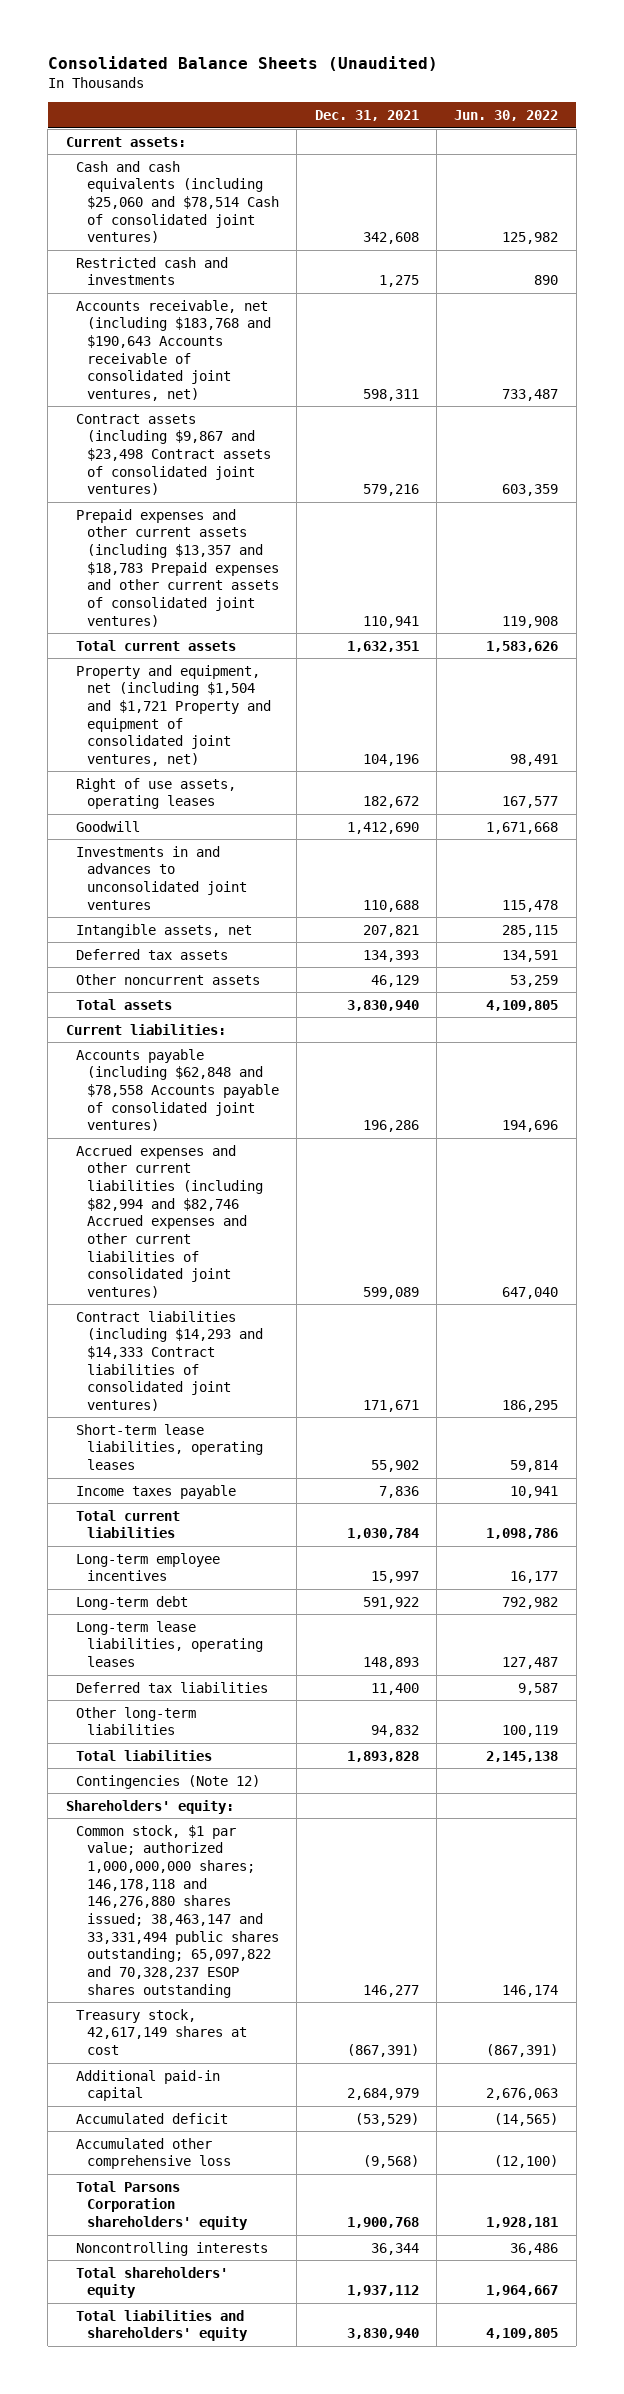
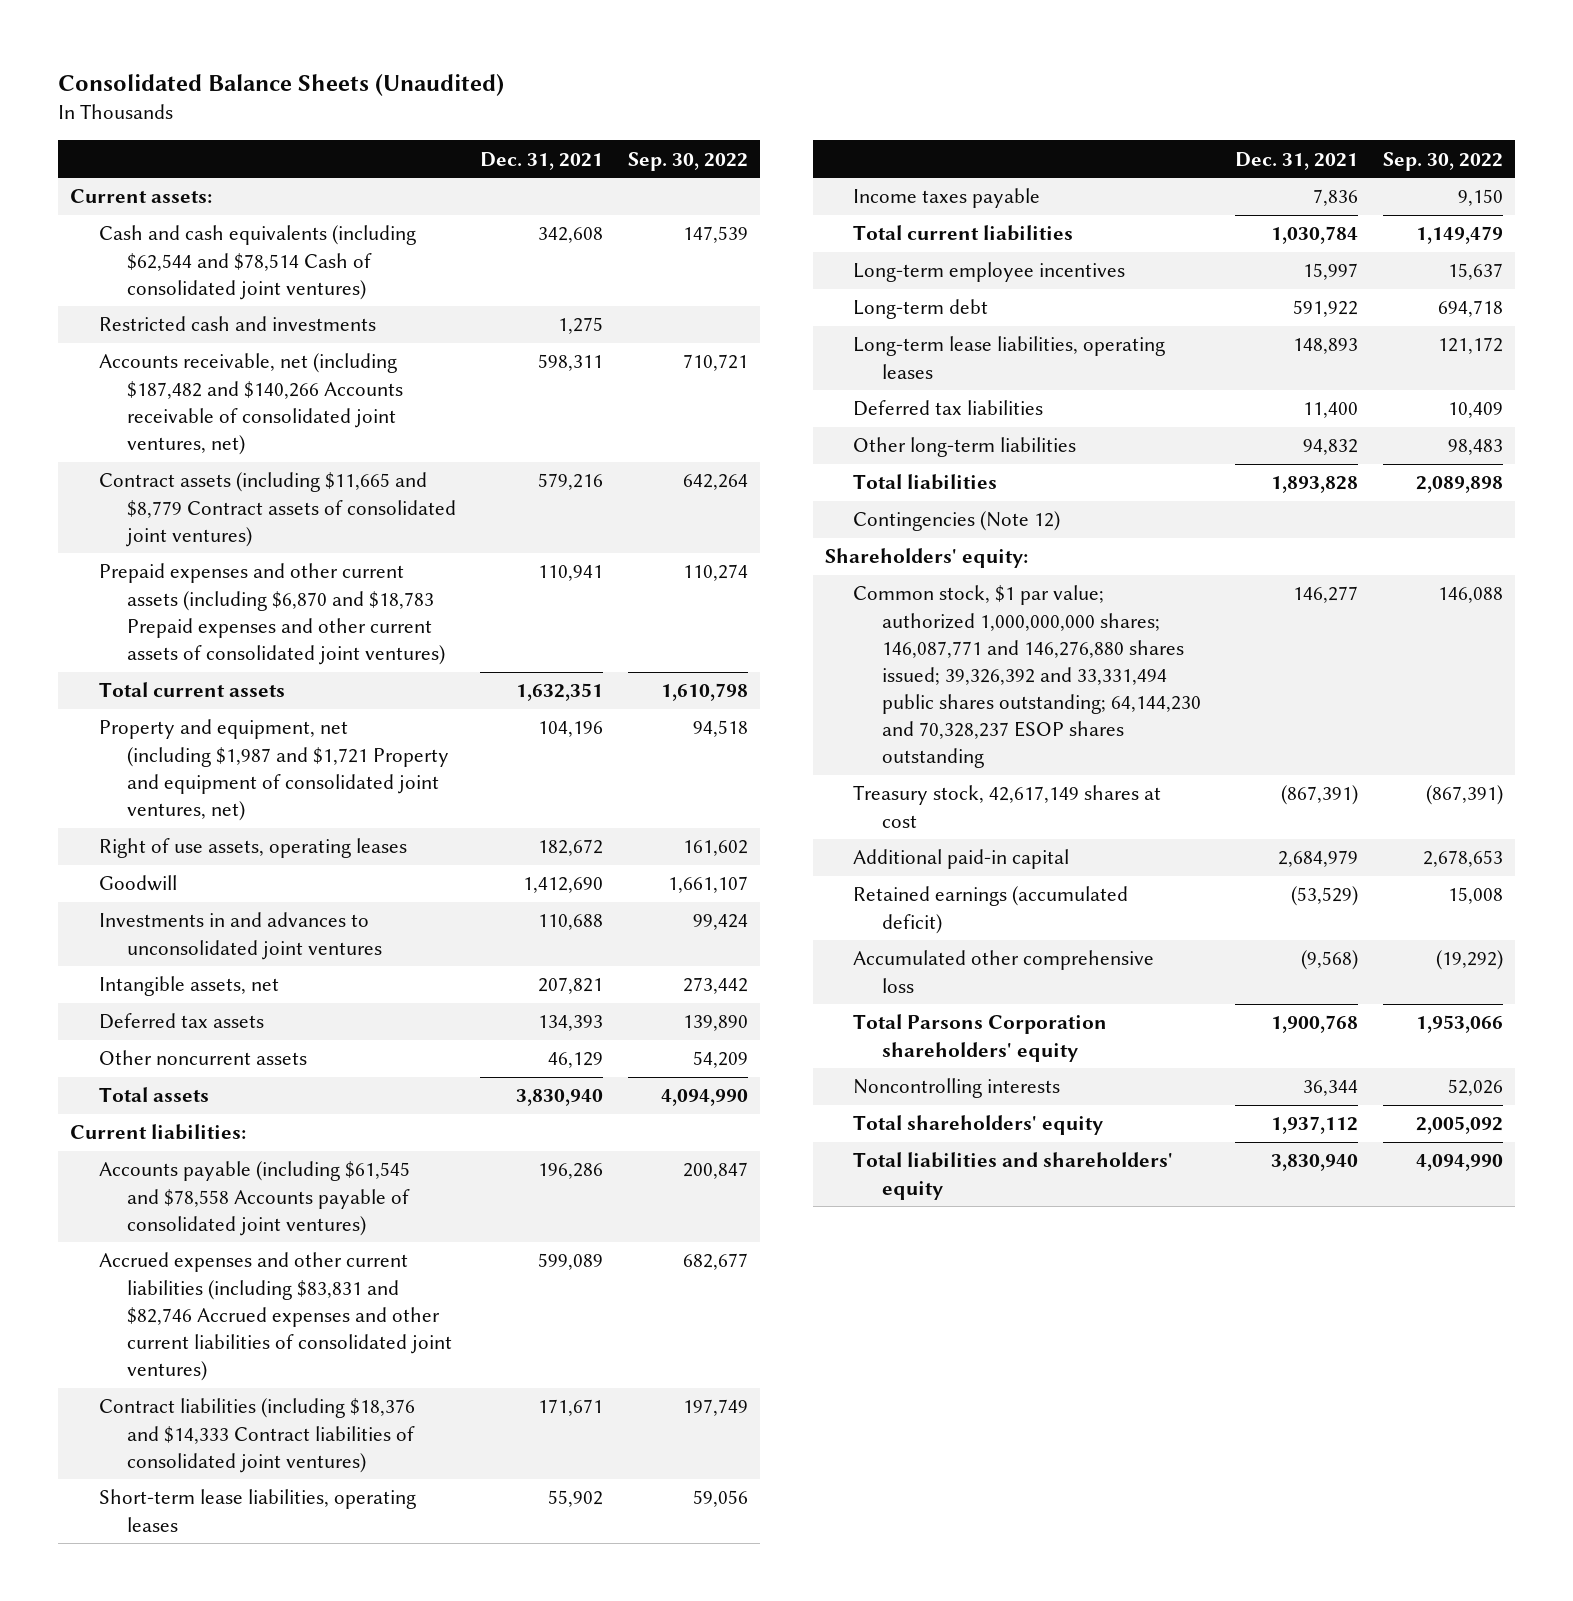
[454,110,559,122] Jun. 30, 2022 -> none
none -> [627,151,748,171] Sep. 30, 2022
[76,160,279,244] Cash and cash equivalents (including $25,060 and $78,514 Cash of consolidated joint ventures) -> [98,225,416,300] Cash and cash equivalents (including $62,544 and $78,514 Cash of consolidated joint ventures)
[76,299,271,402] Accounts receivable, net (including $183,768 and $190,643 Accounts receivable of consolidated joint ventures, net) -> [98,353,404,455] Accounts receivable, net (including $187,482 and $140,266 Accounts receivable of consolidated joint ventures, net)
[76,413,271,496] Contract assets (including $9,867 and $23,498 Contract assets of consolidated joint ventures) -> [98,472,457,547] Contract assets (including $11,665 and $8,779 Contract assets of consolidated joint ventures)
[76,508,279,627] Prepaid expenses and other current assets (including $13,357 and $18,783 Prepaid expenses and other current assets of consolidated joint ventures) -> [98,563,446,665] Prepaid expenses and other current assets (including $6,870 and $18,783 Prepaid expenses and other current assets of consolidated joint ventures)
[76,664,271,767] Property and equipment, net (including $1,504 and $1,721 Property and equipment of consolidated joint ventures, net) -> [98,719,450,821] Property and equipment, net (including $1,987 and $1,721 Property and equipment of consolidated joint ventures, net)
[76,1048,279,1132] Accounts payable (including $62,848 and $78,558 Accounts payable of consolidated joint ventures) -> [98,1161,411,1236] Accounts payable (including $61,545 and $78,558 Accounts payable of consolidated joint ventures)
[76,1144,263,1298] Accrued expenses and other current liabilities (including $82,994 and $82,746 Accrued expenses and other current liabilities of consolidated joint ventures) -> [98,1252,453,1381] Accrued expenses and other current liabilities (including $83,831 and $82,746 Accrued expenses and other current liabilities of consolidated joint ventures)
[76,1310,263,1412] Contract liabilities (including $14,293 and $14,333 Contract liabilities of consolidated joint ventures) -> [98,1398,416,1473] Contract liabilities (including $18,376 and $14,333 Contract liabilities of consolidated joint ventures)
[76,1824,279,1998] Common stock, $1 par value; authorized 1,000,000,000 shares; 146,178,118 and 146,276,880 shares issued; 38,463,147 and 33,331,494 public shares outstanding; 65,097,822 and 70,328,237 ESOP shares outstanding -> [853,585,1201,768] Common stock, $1 par value; authorized 1,000,000,000 shares; 146,087,771 and 146,276,880 shares issued; 39,326,392 and 33,331,494 public shares outstanding; 64,144,230 and 70,328,237 ESOP shares outstanding
[76,2112,229,2124] Accumulated deficit -> [853,886,1129,934] Retained earnings (accumulated deficit)

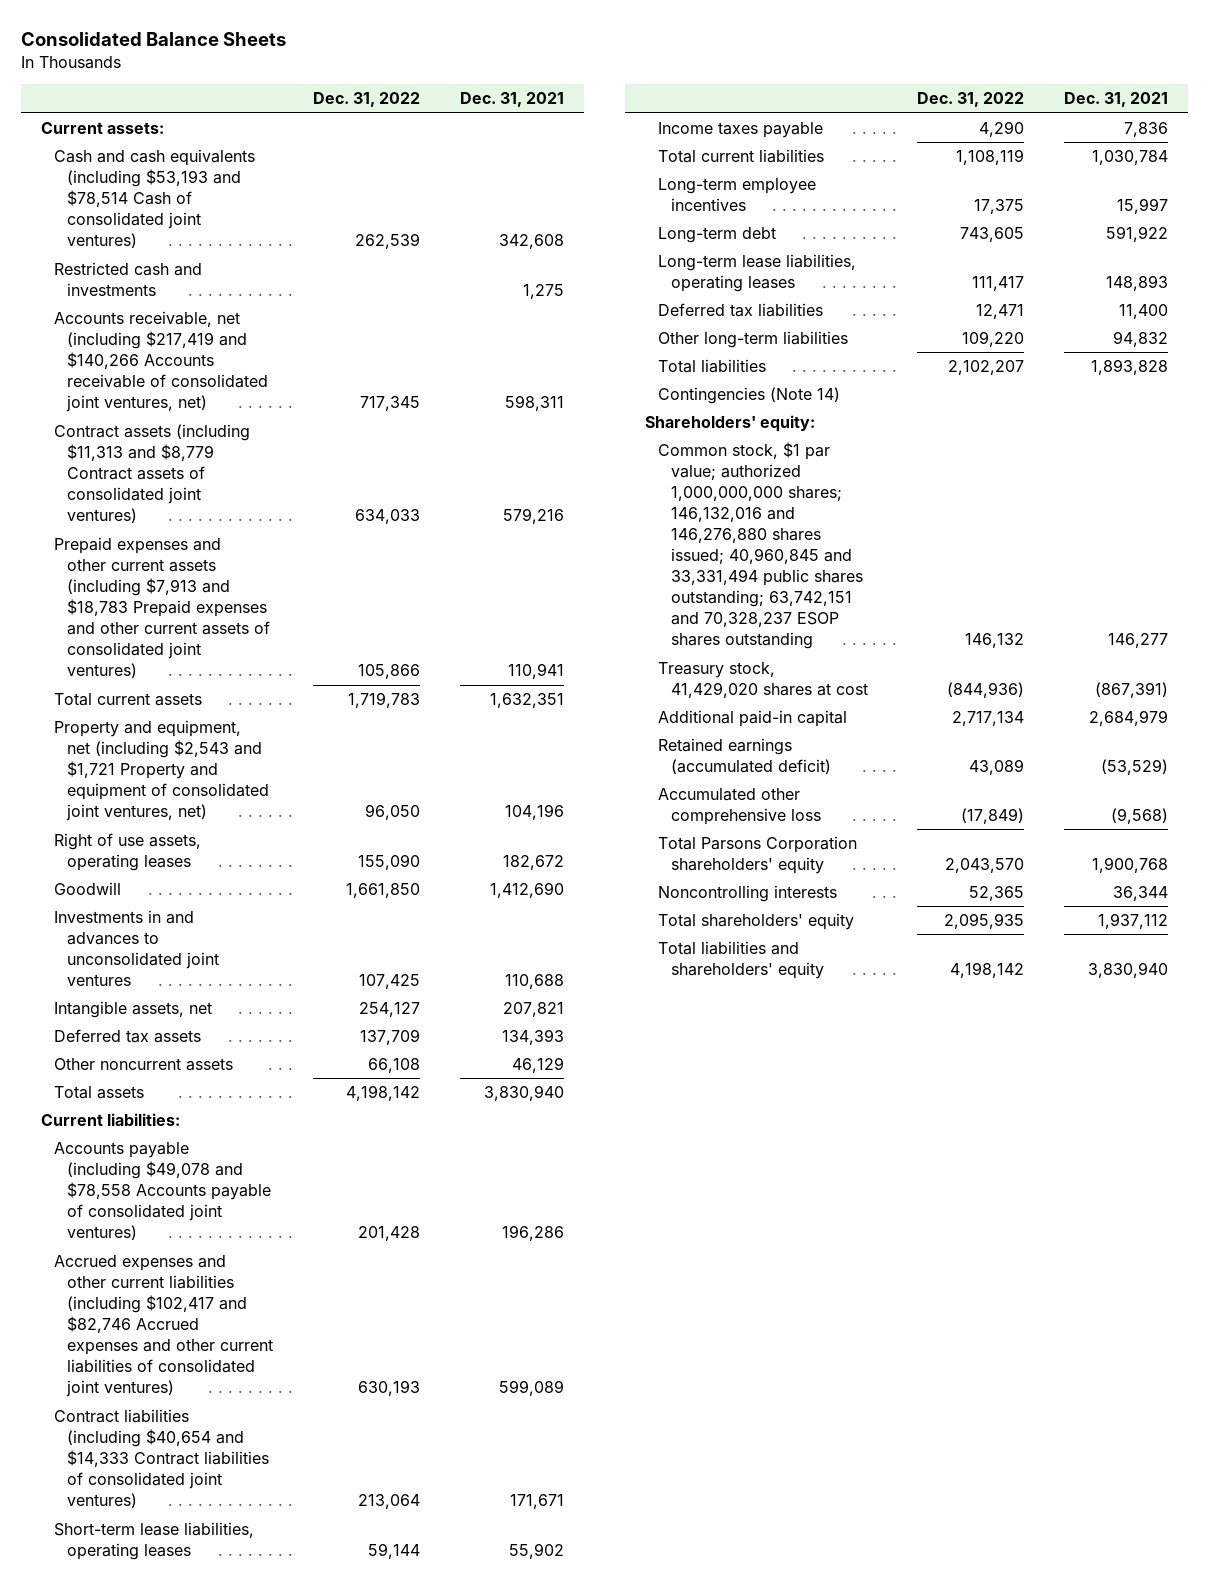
[57,73,504,96] Consolidated Balance Sheets (Unaudited) -> [21,32,287,47] Consolidated Balance Sheets
[627,151,748,171] Sep. 30, 2022 -> none
none -> [313,92,421,108] Dec. 31, 2022
[98,225,416,300] Cash and cash equivalents (including $62,544 and $78,514 Cash of consolidated joint ventures) -> [53,149,255,249] Cash and cash equivalents (including $53,193 and $78,514 Cash of consolidated joint ventures)
[98,353,404,455] Accounts receivable, net (including $187,482 and $140,266 Accounts receivable of consolidated joint ventures, net) -> [53,311,268,413] Accounts receivable, net (including $217,419 and $140,266 Accounts receivable of consolidated joint ventures, net)
[98,472,457,547] Contract assets (including $11,665 and $8,779 Contract assets of consolidated joint ventures) -> [53,424,250,524] Contract assets (including $11,313 and $8,779 Contract assets of consolidated joint ventures)
[98,563,446,665] Prepaid expenses and other current assets (including $6,870 and $18,783 Prepaid expenses and other current assets of consolidated joint ventures) -> [53,537,270,679] Prepaid expenses and other current assets (including $7,913 and $18,783 Prepaid expenses and other current assets of consolidated joint ventures)
[98,719,450,821] Property and equipment, net (including $1,987 and $1,721 Property and equipment of consolidated joint ventures, net) -> [53,720,269,822] Property and equipment, net (including $2,543 and $1,721 Property and equipment of consolidated joint ventures, net)
[98,1161,411,1236] Accounts payable (including $61,545 and $78,558 Accounts payable of consolidated joint ventures) -> [53,1142,271,1241] Accounts payable (including $49,078 and $78,558 Accounts payable of consolidated joint ventures)
[98,1252,453,1381] Accrued expenses and other current liabilities (including $83,831 and $82,746 Accrued expenses and other current liabilities of consolidated joint ventures) -> [53,1255,273,1398] Accrued expenses and other current liabilities (including $102,417 and $82,746 Accrued expenses and other current liabilities of consolidated joint ventures)
[98,1398,416,1473] Contract liabilities (including $18,376 and $14,333 Contract liabilities of consolidated joint ventures) -> [53,1409,269,1509] Contract liabilities (including $40,654 and $14,333 Contract liabilities of consolidated joint ventures)
[853,511,1061,532] Contingencies (Note 12) -> [657,387,840,405] Contingencies (Note 14)
[853,585,1201,768] Common stock, $1 par value; authorized 1,000,000,000 shares; 146,087,771 and 146,276,880 shares issued; 39,326,392 and 33,331,494 public shares outstanding; 64,144,230 and 70,328,237 ESOP shares outstanding -> [657,442,863,650] Common stock, $1 par value; authorized 1,000,000,000 shares; 146,132,016 and 146,276,880 shares issued; 40,960,845 and 33,331,494 public shares outstanding; 63,742,151 and 70,328,237 ESOP shares outstanding
[853,785,1162,828] Treasury stock, 42,617,149 shares at cost -> [657,662,868,699] Treasury stock, 41,429,020 shares at cost

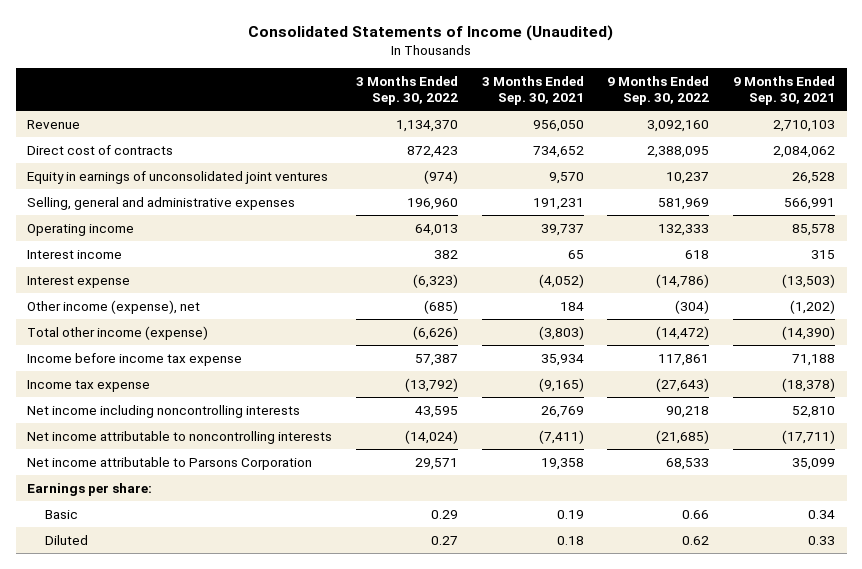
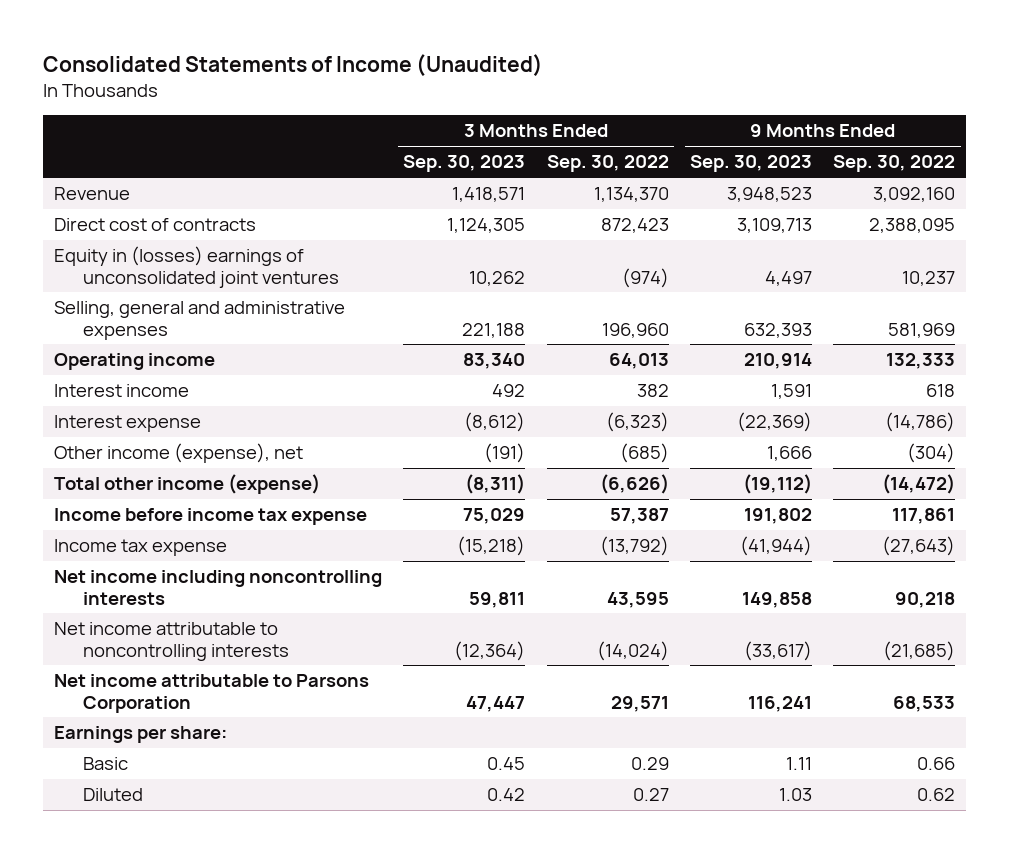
[481,76,584,106] 3 Months Ended Sep. 30, 2021 -> none
[732,76,835,106] 9 Months Ended Sep. 30, 2021 -> none
none -> [403,155,526,173] Sep. 30, 2023
none -> [690,155,813,173] Sep. 30, 2023
[27,170,329,184] Equity in earnings of unconsolidated joint ventures -> [53,246,340,288] Equity in (losses) earnings of unconsolidated joint ventures

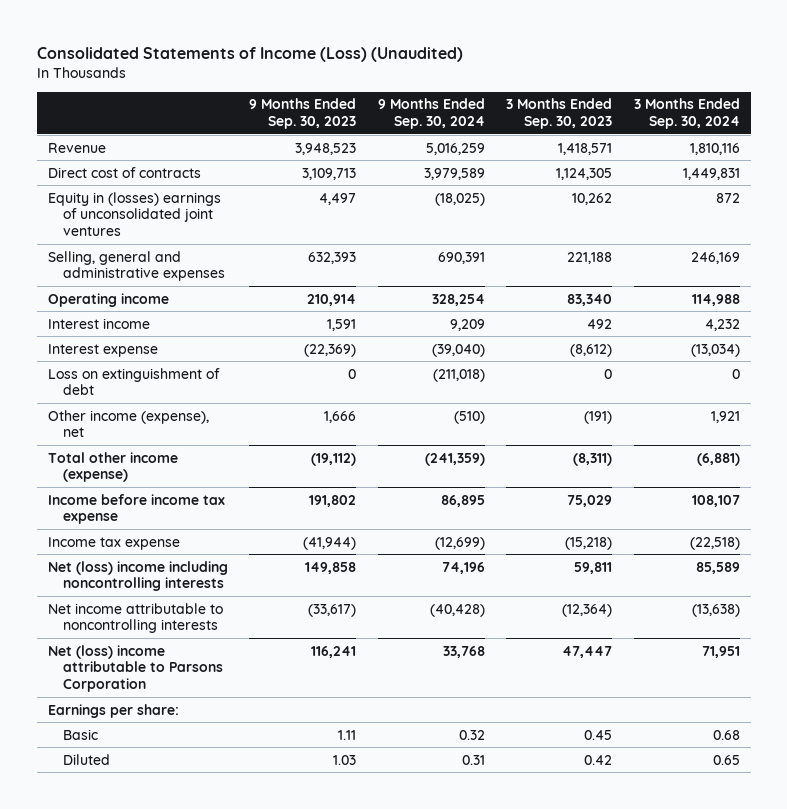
[43,53,544,76] Consolidated Statements of Income (Unaudited) -> [36,46,463,62] Consolidated Statements of Income (Loss) (Unaudited)
[546,155,669,173] Sep. 30, 2022 -> none
[833,155,956,173] Sep. 30, 2022 -> none
none -> [377,98,485,129] 9 Months Ended Sep. 30, 2024
none -> [633,98,740,129] 3 Months Ended Sep. 30, 2024
none -> [47,367,220,396] Loss on extinguishment of debt
[53,570,382,605] Net income including noncontrolling interests -> [47,560,228,592] Net (loss) income including noncontrolling interests
[53,674,369,713] Net income attributable to Parsons Corporation -> [47,644,224,692] Net (loss) income attributable to Parsons Corporation

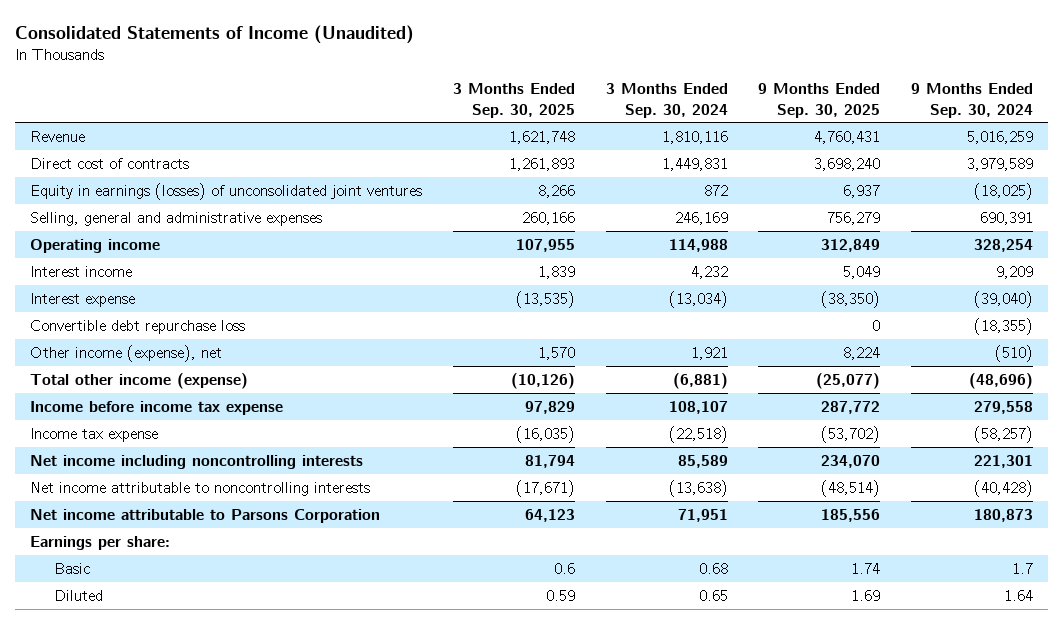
[36,46,463,62] Consolidated Statements of Income (Loss) (Unaudited) -> [15,25,415,45] Consolidated Statements of Income (Unaudited)
[249,98,357,129] 9 Months Ended Sep. 30, 2023 -> none
[506,98,613,129] 3 Months Ended Sep. 30, 2023 -> none
none -> [452,83,575,118] 3 Months Ended Sep. 30, 2025
none -> [758,83,881,118] 9 Months Ended Sep. 30, 2025
[47,191,221,236] Equity in (losses) earnings of unconsolidated joint ventures -> [30,182,423,200] Equity in earnings (losses) of unconsolidated joint ventures
[47,367,220,396] Loss on extinguishment of debt -> none
none -> [30,319,246,334] Convertible debt repurchase loss
[424,452,485,466] (241,359) -> [968,372,1033,389] (48,696)
[440,494,485,507] 86,895 -> [973,400,1033,414] 279,558
[434,536,485,550] (12,699) -> [973,425,1033,443] (58,257)
[47,560,228,592] Net (loss) income including noncontrolling interests -> [30,454,364,469] Net income including noncontrolling interests
[441,561,485,574] 74,196 -> [973,454,1033,468] 221,301
[47,644,224,692] Net (loss) income attributable to Parsons Corporation -> [30,508,381,523] Net income attributable to Parsons Corporation
[442,645,485,658] 33,768 -> [973,508,1033,522] 180,873
[458,729,485,740] 0.32 -> [1011,562,1033,574] 1.7
[461,754,485,765] 0.31 -> [1003,589,1033,601] 1.64

